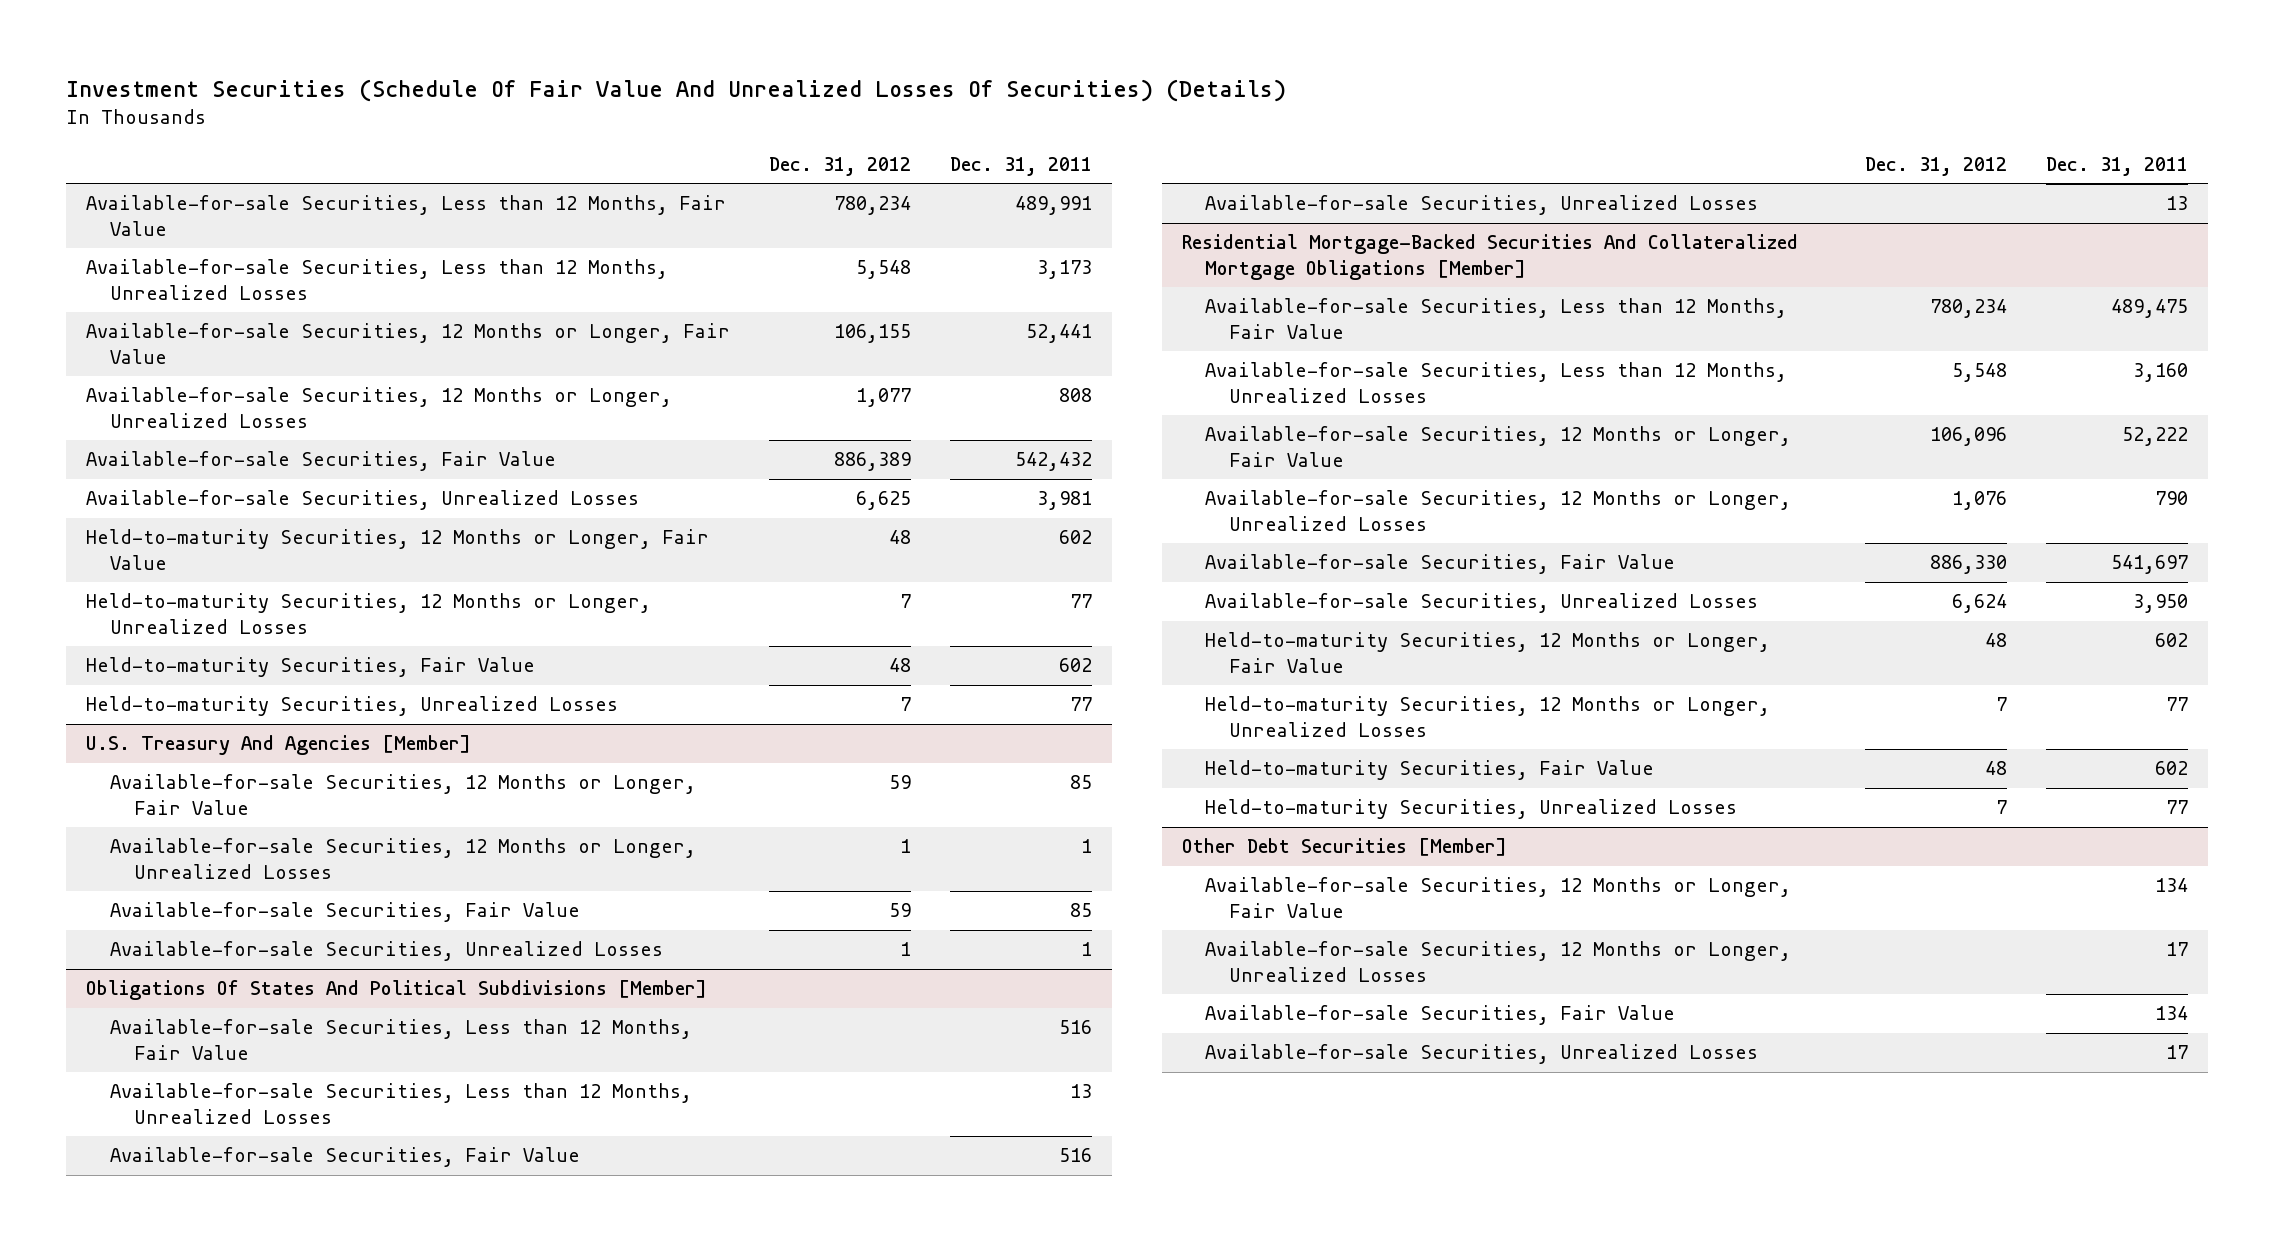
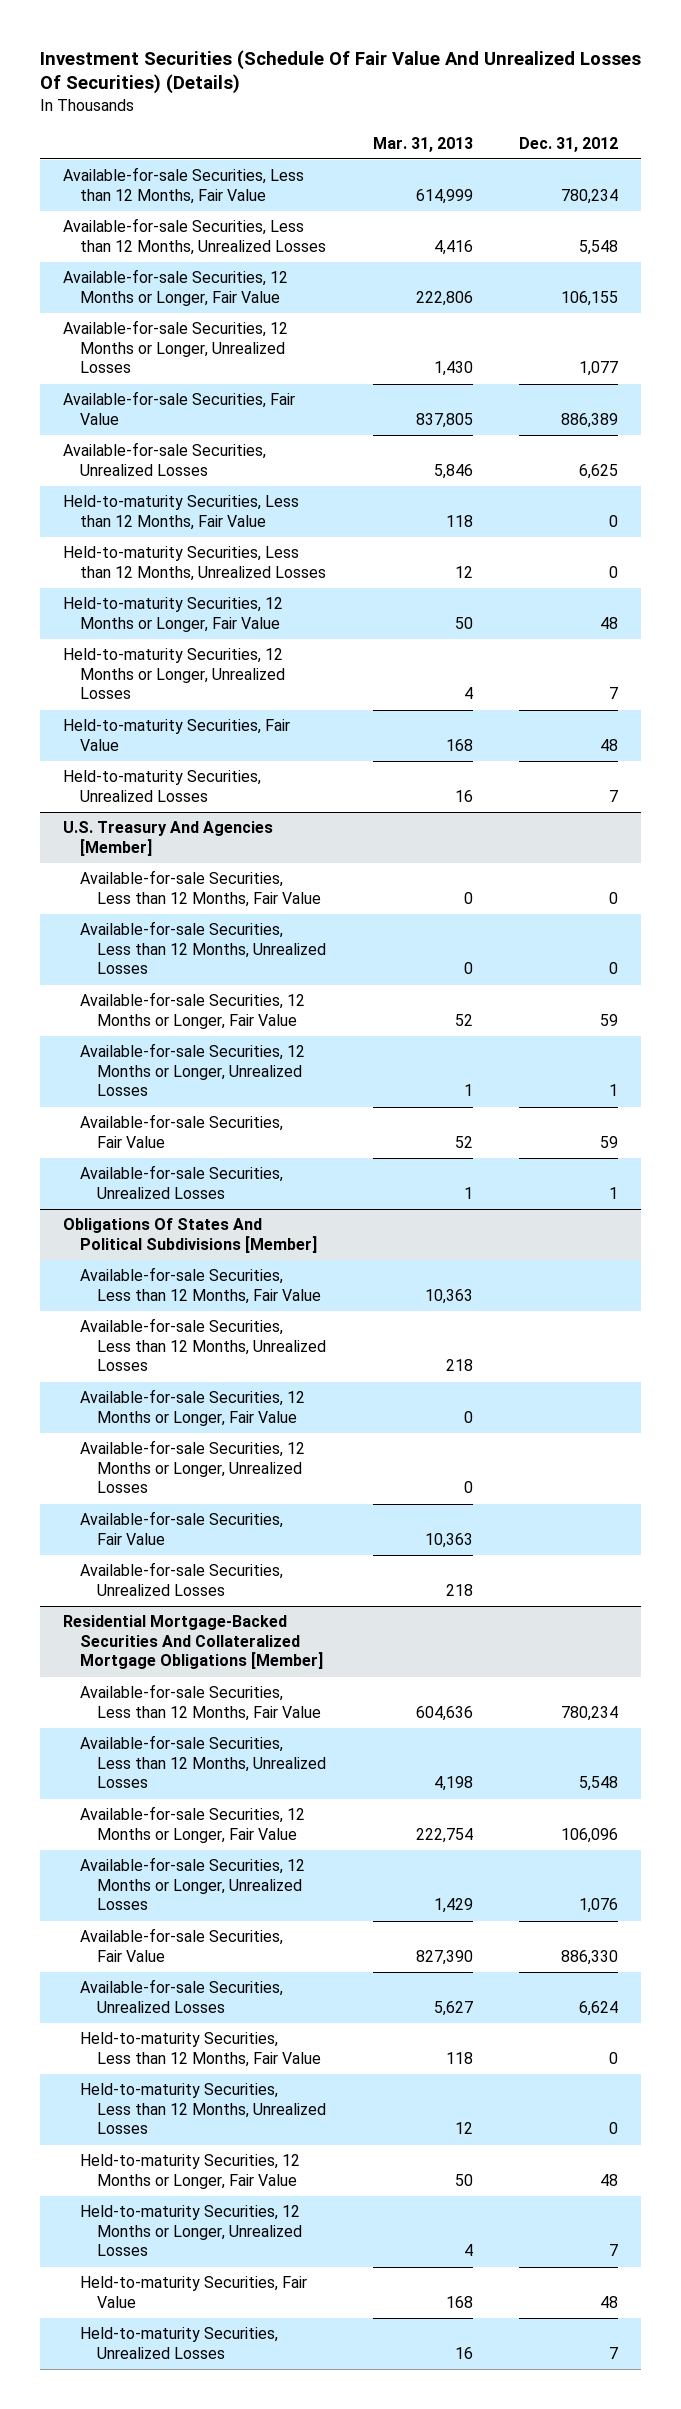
[950,156,1093,176] Dec. 31, 2011 -> none
none -> [372,136,473,152] Mar. 31, 2013
none -> [63,495,300,530] Held-to-maturity Securities, Less than 12 Months, Fair Value
none -> [63,546,327,581] Held-to-maturity Securities, Less than 12 Months, Unrealized Losses
none -> [80,870,322,907] Available-for-sale Securities, Less than 12 Months, Fair Value
none -> [80,921,327,975] Available-for-sale Securities, Less than 12 Months, Unrealized Losses
none -> [80,1389,306,1426] Available-for-sale Securities, 12 Months or Longer, Fair Value
none -> [80,1440,306,1494] Available-for-sale Securities, 12 Months or Longer, Unrealized Losses
none -> [80,2032,322,2067] Held-to-maturity Securities, Less than 12 Months, Fair Value
none -> [80,2083,327,2135] Held-to-maturity Securities, Less than 12 Months, Unrealized Losses
[1181,838,1507,857] Other Debt Securities [Member] -> none
[1205,877,1792,918] Available-for-sale Securities, 12 Months or Longer, Fair Value -> none
[1205,941,1792,982] Available-for-sale Securities, 12 Months or Longer, Unrealized Losses -> none
[1205,1005,1676,1026] Available-for-sale Securities, Fair Value -> none
[1205,1044,1759,1065] Available-for-sale Securities, Unrealized Losses -> none

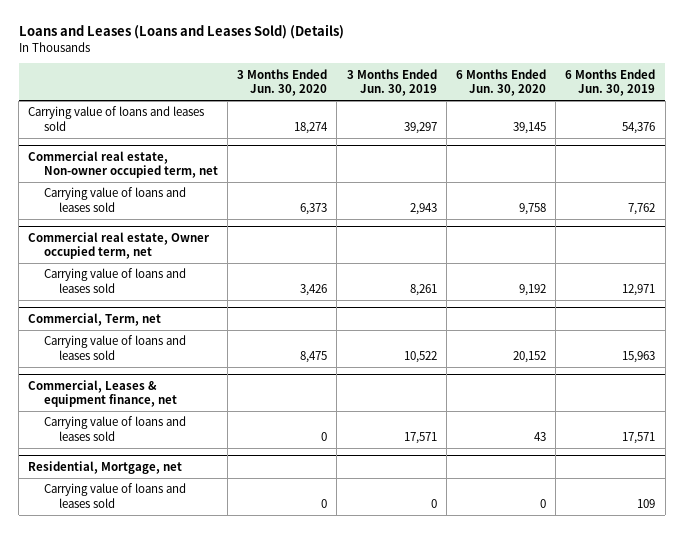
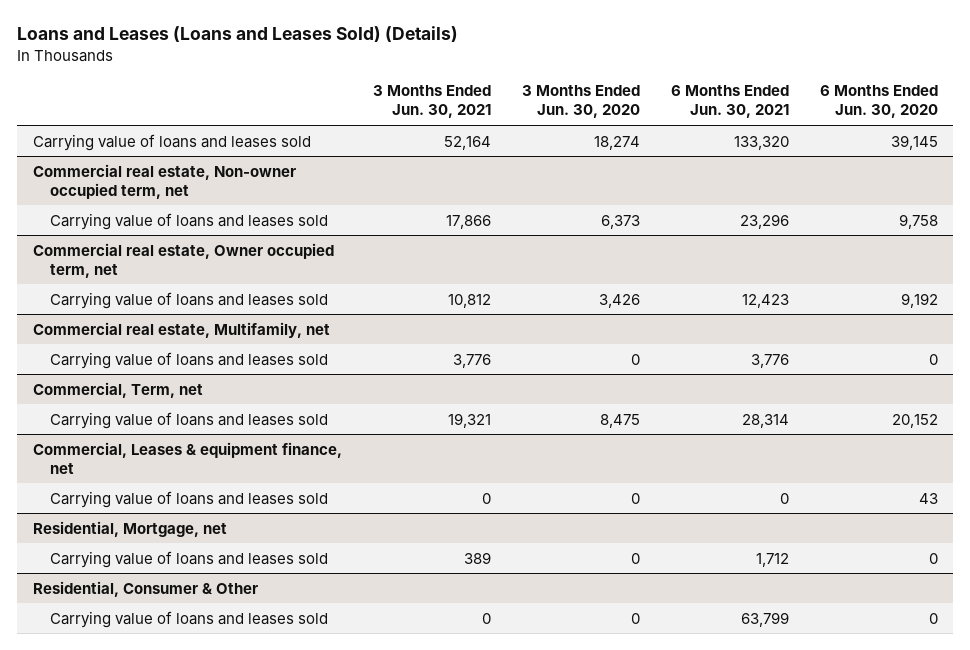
[346,68,437,97] 3 Months Ended Jun. 30, 2019 -> none
[565,68,656,97] 6 Months Ended Jun. 30, 2019 -> none
none -> [372,85,491,119] 3 Months Ended Jun. 30, 2021
none -> [670,85,789,119] 6 Months Ended Jun. 30, 2021
none -> [32,321,330,338] Commercial real estate, Multifamily, net
none -> [50,351,329,369] Carrying value of loans and leases sold
none -> [32,580,258,597] Residential, Consumer & Other
none -> [50,610,329,628] Carrying value of loans and leases sold

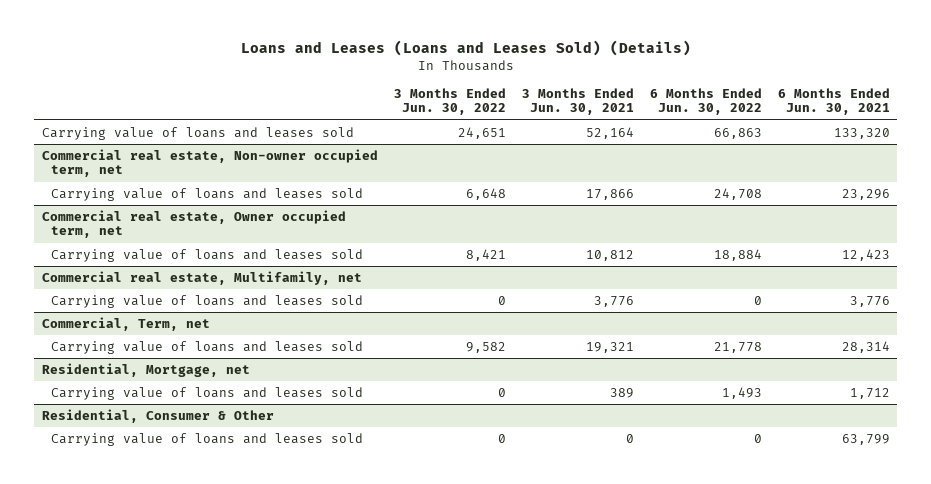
[521,85,640,119] 3 Months Ended Jun. 30, 2020 -> none
[819,85,938,119] 6 Months Ended Jun. 30, 2020 -> none
none -> [393,87,506,116] 3 Months Ended Jun. 30, 2022
none -> [649,87,762,116] 6 Months Ended Jun. 30, 2022
[32,441,342,474] Commercial, Leases & equipment finance, net -> none
[50,490,329,508] Carrying value of loans and leases sold -> none

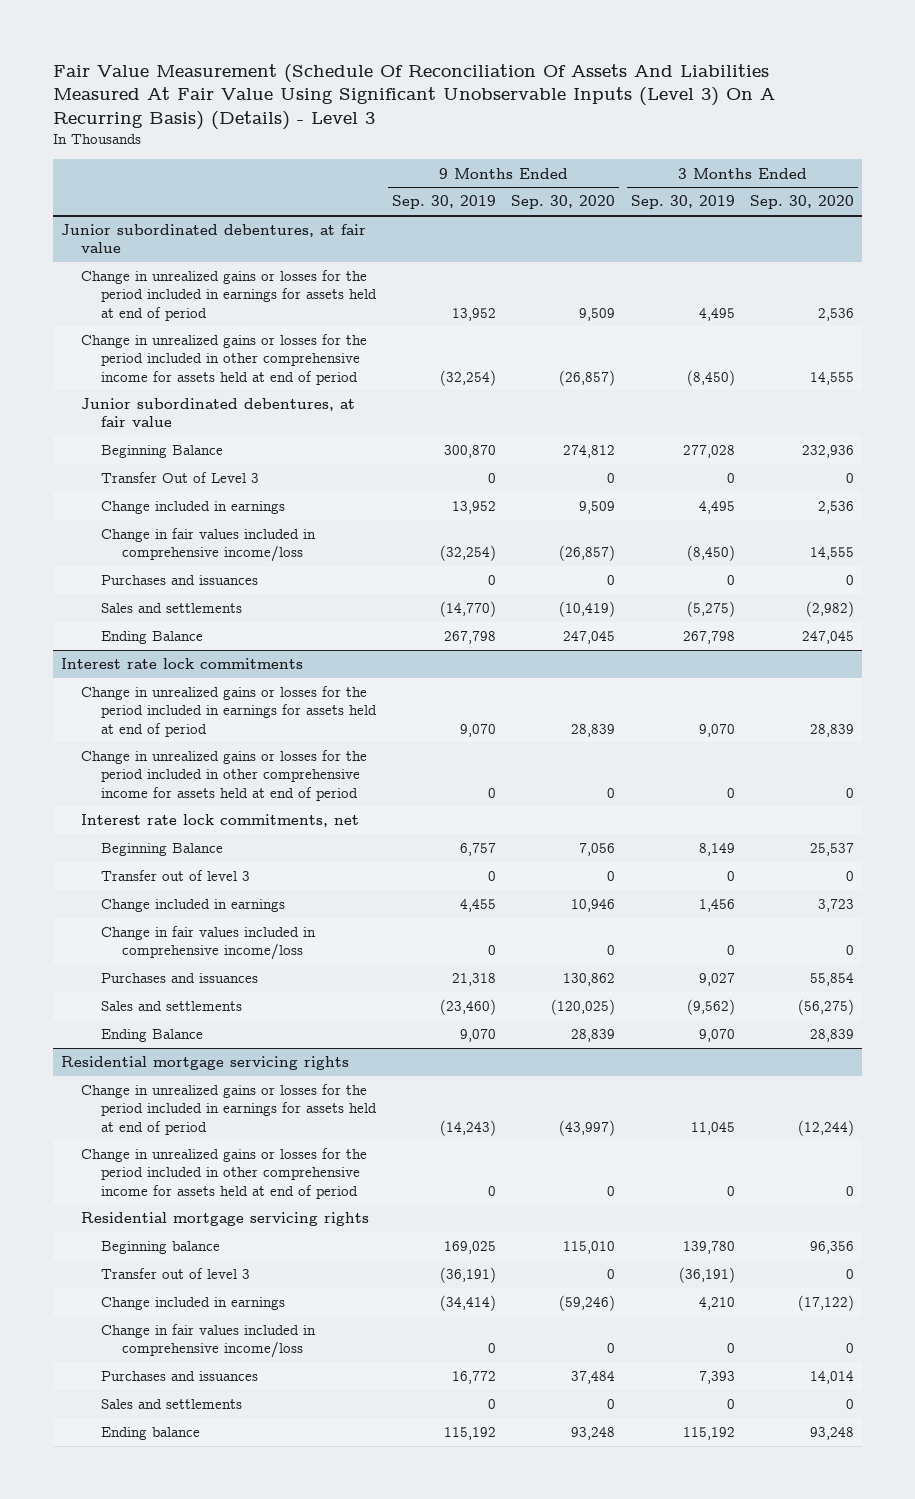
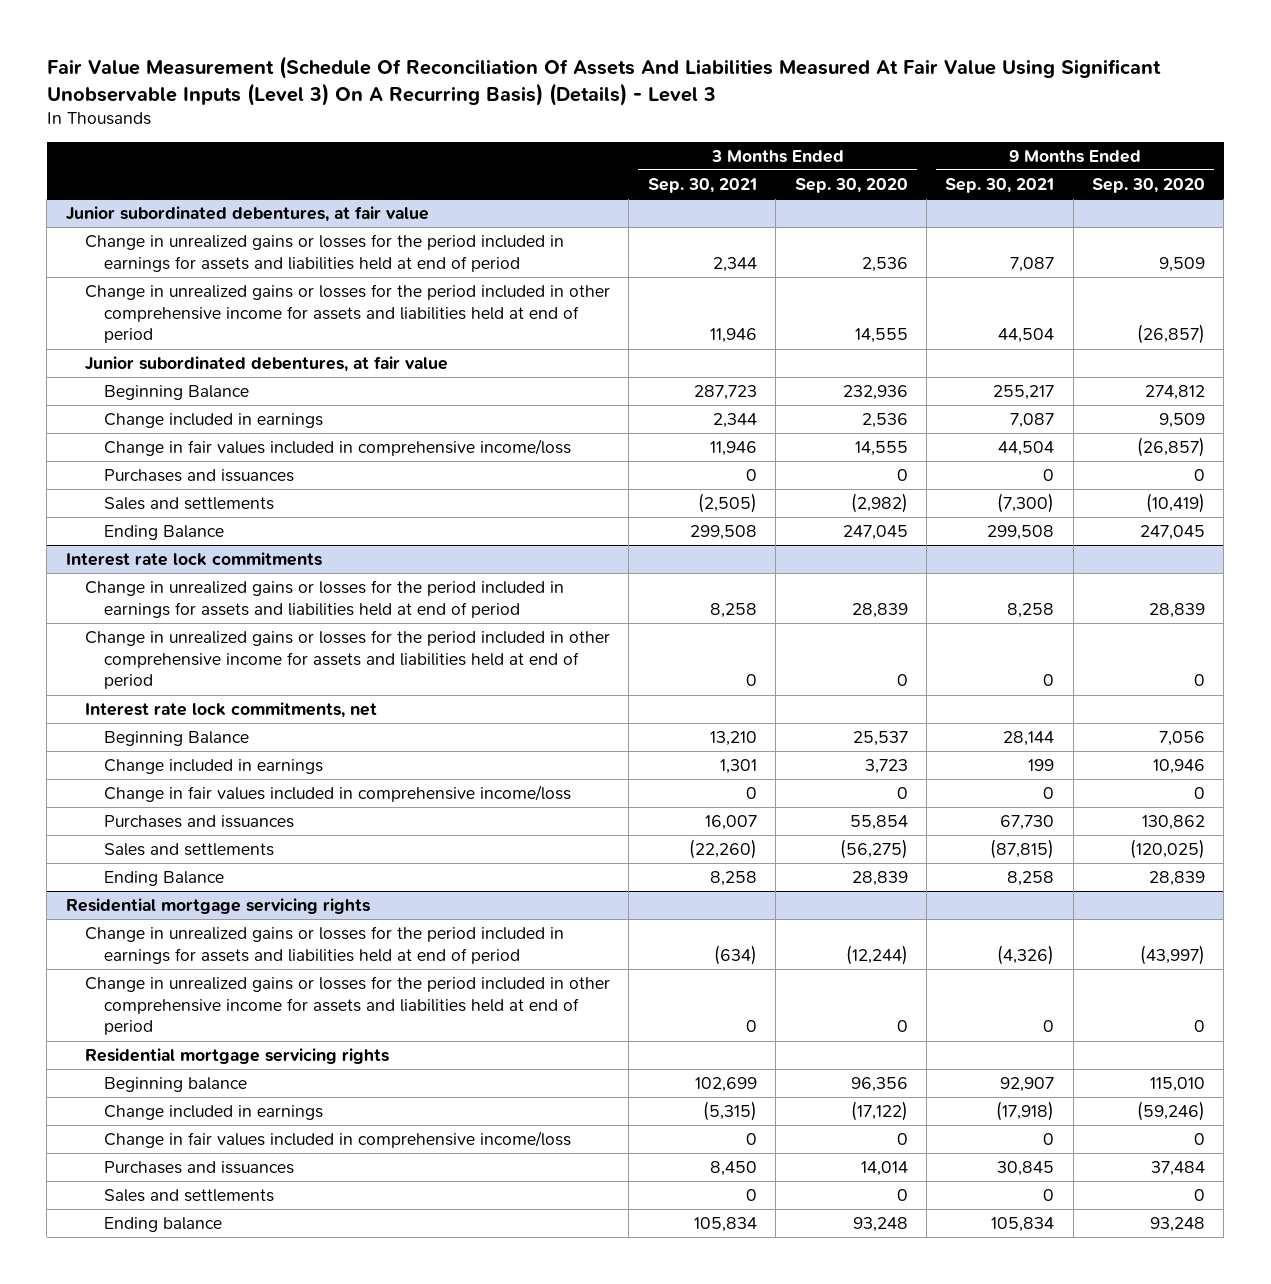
[391,195,496,210] Sep. 30, 2019 -> none
[630,195,735,210] Sep. 30, 2019 -> none
none -> [647,177,757,193] Sep. 30, 2021
none -> [945,177,1055,193] Sep. 30, 2021
[81,270,378,321] Change in unrealized gains or losses for the period included in earnings for assets held at end of period -> [85,234,565,272] Change in unrealized gains or losses for the period included in earnings for assets and liabilities held at end of period
[81,334,368,385] Change in unrealized gains or losses for the period included in other comprehensive income for assets held at end of period -> [85,284,611,344] Change in unrealized gains or losses for the period included in other comprehensive income for assets and liabilities held at end of period
[101,472,260,484] Transfer Out of Level 3 -> none
[81,686,378,737] Change in unrealized gains or losses for the period included in earnings for assets held at end of period -> [85,580,565,618] Change in unrealized gains or losses for the period included in earnings for assets and liabilities held at end of period
[81,750,368,801] Change in unrealized gains or losses for the period included in other comprehensive income for assets held at end of period -> [85,630,611,690] Change in unrealized gains or losses for the period included in other comprehensive income for assets and liabilities held at end of period
[101,870,251,882] Transfer out of level 3 -> none
[81,1084,378,1135] Change in unrealized gains or losses for the period included in earnings for assets held at end of period -> [85,926,565,964] Change in unrealized gains or losses for the period included in earnings for assets and liabilities held at end of period
[81,1148,368,1199] Change in unrealized gains or losses for the period included in other comprehensive income for assets held at end of period -> [85,976,611,1036] Change in unrealized gains or losses for the period included in other comprehensive income for assets and liabilities held at end of period
[101,1268,251,1280] Transfer out of level 3 -> none

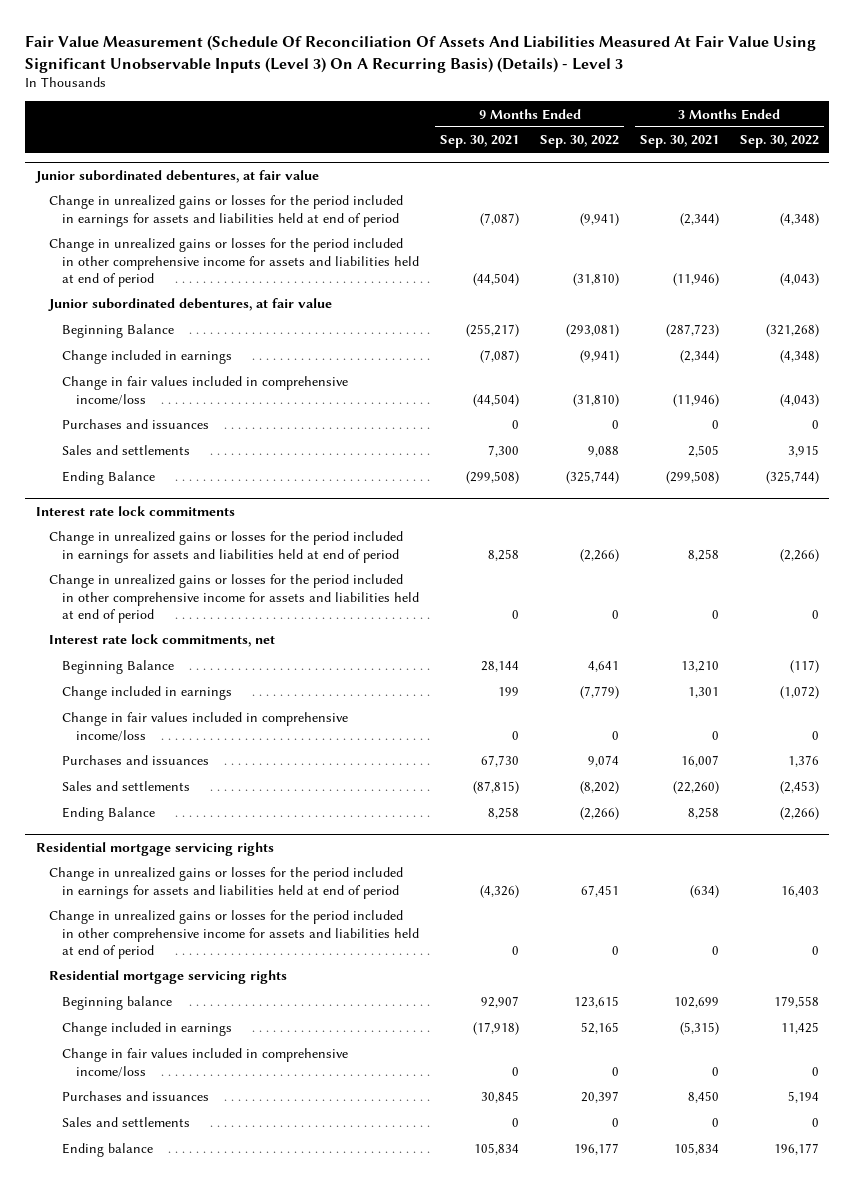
[794,177,908,193] Sep. 30, 2020 -> none
[1091,177,1205,193] Sep. 30, 2020 -> none
none -> [539,135,619,149] Sep. 30, 2022
none -> [739,135,819,149] Sep. 30, 2022
[712,256,757,272] 2,344 -> [679,212,719,226] (2,344)
[1010,256,1055,272] 7,087 -> [480,212,520,226] (7,087)
[709,328,757,344] 11,946 -> [672,273,719,287] (11,946)
[998,328,1055,344] 44,504 -> [473,273,520,287] (44,504)
[693,385,757,401] 287,723 -> [665,324,719,338] (287,723)
[993,385,1055,401] 255,217 -> [466,324,520,338] (255,217)
[712,413,757,429] 2,344 -> [679,350,719,364] (2,344)
[1010,413,1055,429] 7,087 -> [480,350,520,364] (7,087)
[709,441,757,457] 11,946 -> [672,393,719,407] (11,946)
[998,441,1055,457] 44,504 -> [473,393,520,407] (44,504)
[697,493,757,514] (2,505) -> [687,445,719,458] 2,505
[997,493,1055,514] (7,300) -> [488,445,520,458] 7,300
[689,525,757,541] 299,508 -> [665,471,719,485] (299,508)
[987,525,1055,541] 299,508 -> [466,471,520,485] (299,508)

